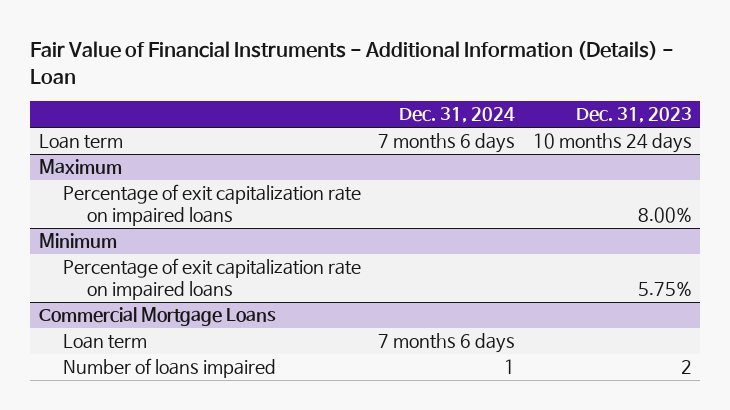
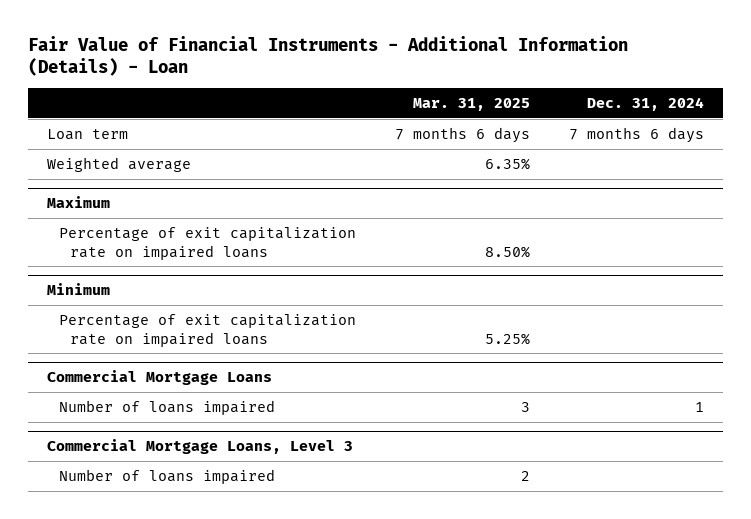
[575,107,692,124] Dec. 31, 2023 -> none
none -> [412,98,530,112] Mar. 31, 2025
none -> [47,156,192,172] Weighted average
[62,334,147,350] Loan term -> none
none -> [47,439,354,455] Commercial Mortgage Loans, Level 3
none -> [58,468,275,484] Number of loans impaired

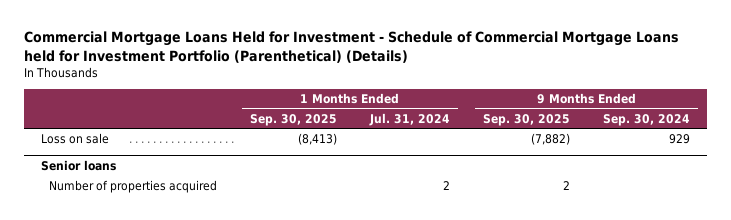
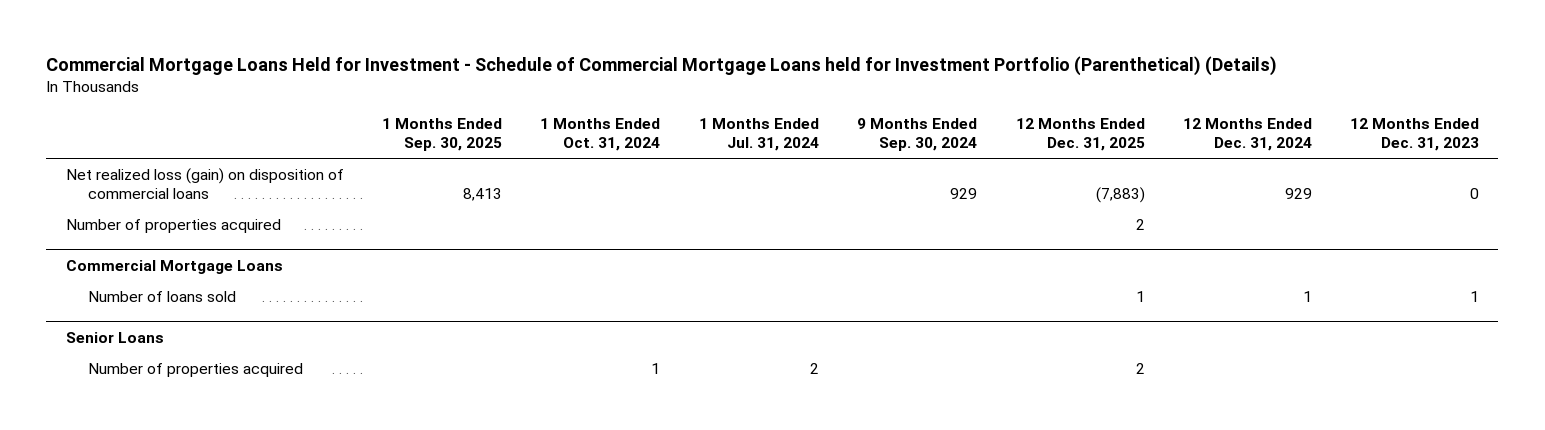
[483,113,571,126] Sep. 30, 2025 -> none
none -> [540,118,661,152] 1 Months Ended Oct. 31, 2024
none -> [1015,118,1145,152] 12 Months Ended Dec. 31, 2025
none -> [1182,118,1312,152] 12 Months Ended Dec. 31, 2024
none -> [1350,118,1480,152] 12 Months Ended Dec. 31, 2023
[40,133,109,145] Loss on sale -> [65,168,344,200] Net realized loss (gain) on disposition of commercial loans
[298,133,338,146] (8,413) -> [463,188,503,202] 8,413
none -> [65,219,281,234] Number of properties acquired
none -> [65,259,283,274] Commercial Mortgage Loans
none -> [88,291,237,303] Number of loans sold
[40,160,116,172] Senior loans -> [65,331,164,343] Senior Loans

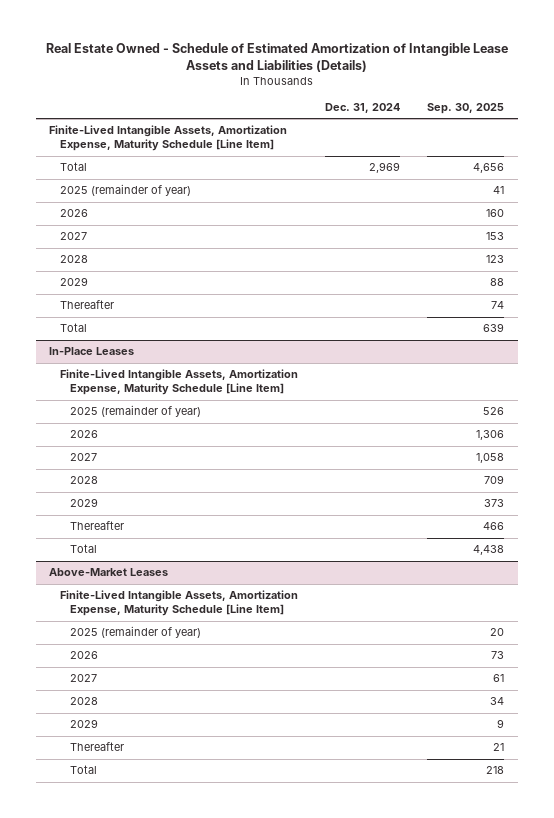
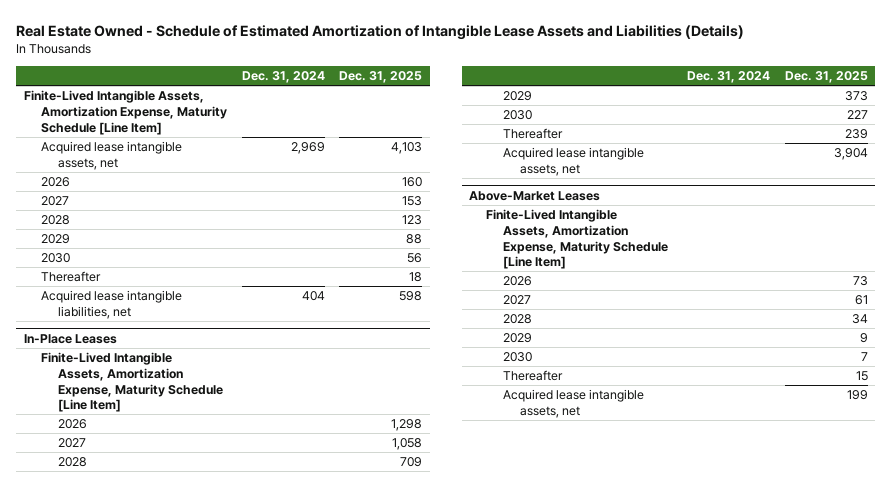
[427,103,505,115] Sep. 30, 2025 -> none
none -> [339,70,423,83] Dec. 31, 2025
[59,184,191,197] 2025 (remainder of year) -> none
[59,162,87,172] Total -> [40,141,182,170] Acquired lease intangible assets, net
none -> [40,253,70,264] 2030
[59,323,87,333] Total -> none
none -> [40,290,182,319] Acquired lease intangible liabilities, net
[70,405,202,418] 2025 (remainder of year) -> none
none -> [502,110,532,121] 2030
[70,544,98,554] Total -> [502,147,644,176] Acquired lease intangible assets, net
[70,626,202,639] 2025 (remainder of year) -> none
none -> [502,352,532,363] 2030
[70,765,98,775] Total -> [502,389,644,418] Acquired lease intangible assets, net

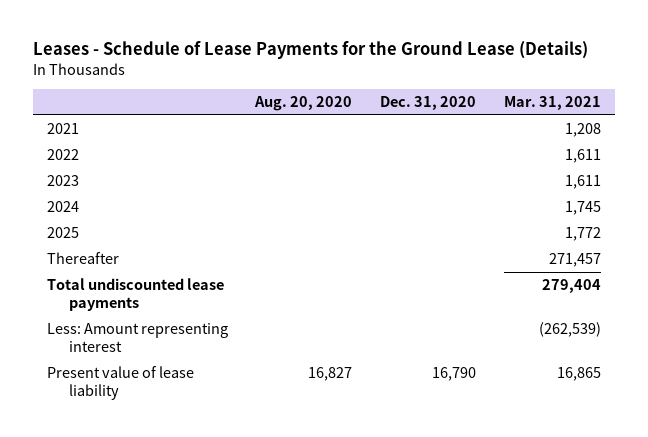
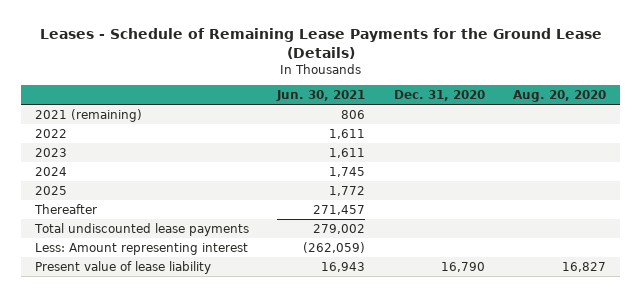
[33,41,589,60] Leases - Schedule of Lease Payments for the Ground Lease (Details) -> [39,28,602,59] Leases - Schedule of Remaining Lease Payments for the Ground Lease (Details)
[503,96,601,111] Mar. 31, 2021 -> none
none -> [276,90,366,102] Jun. 30, 2021
[46,123,79,135] 2021 -> [35,108,143,122] 2021 (remaining)

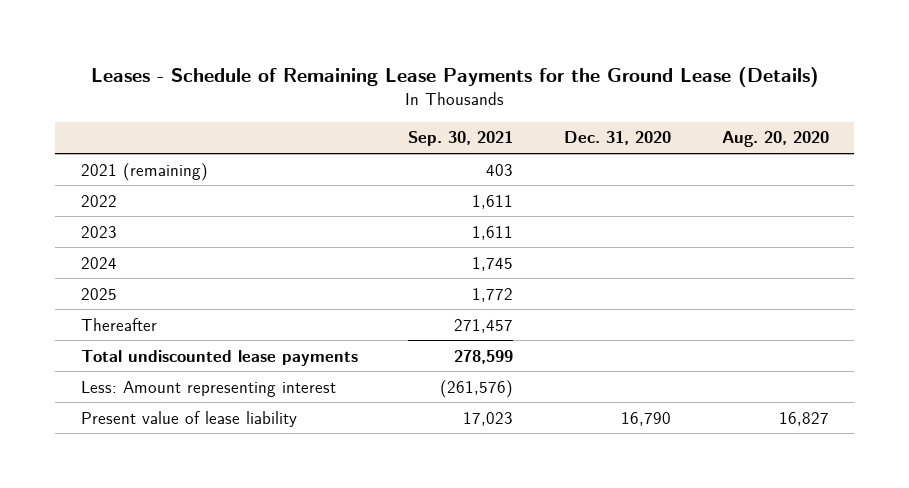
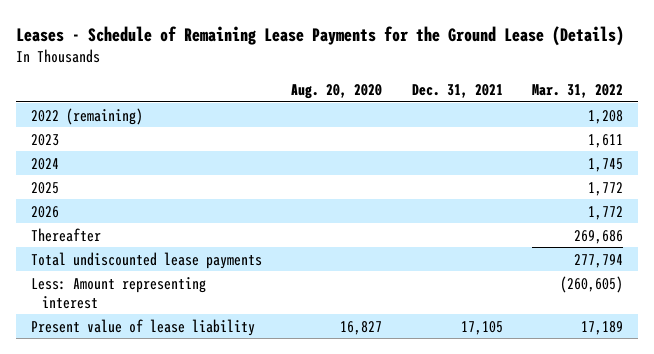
[408,131,514,147] Sep. 30, 2021 -> none
[563,131,671,146] Dec. 31, 2020 -> none
none -> [411,84,503,99] Dec. 31, 2021
none -> [532,84,624,99] Mar. 31, 2022
[80,194,117,207] 2022 -> none
[80,162,208,181] 2021 (remaining) -> [31,107,144,125] 2022 (remaining)
none -> [31,205,60,218] 2026

